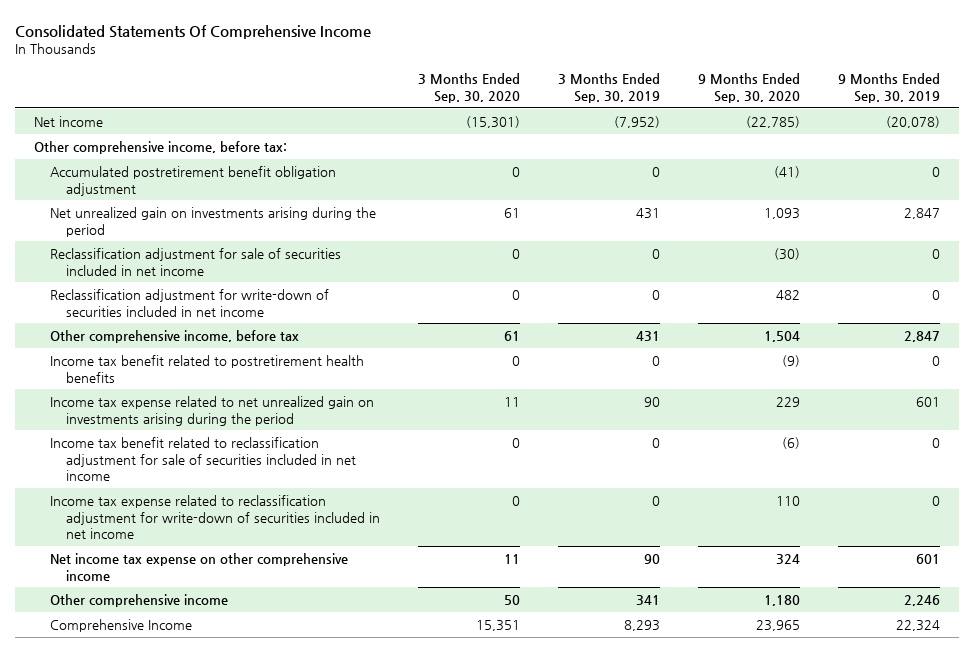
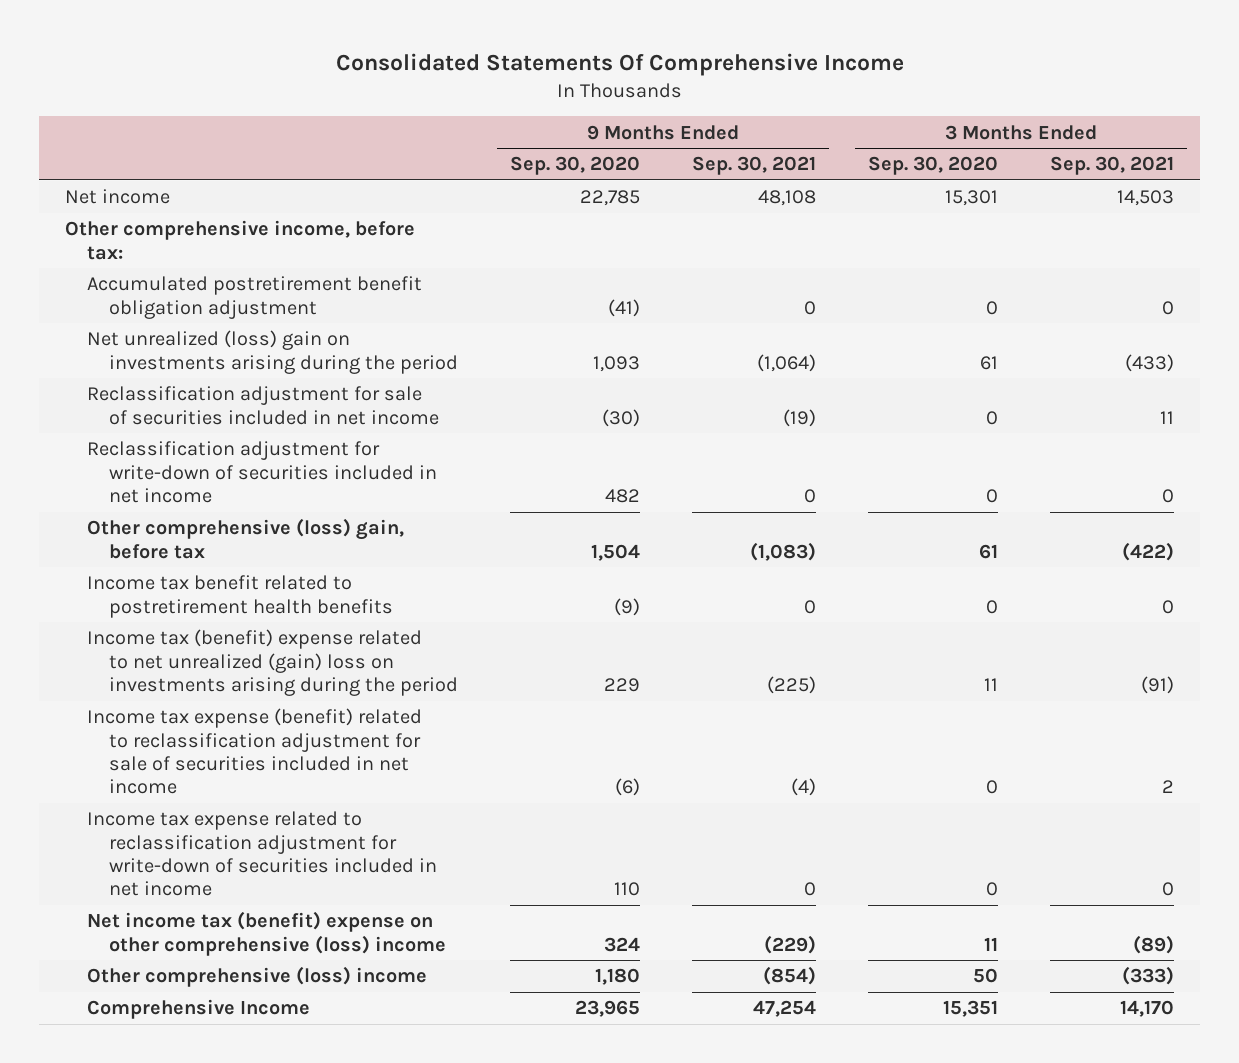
[557,73,660,104] 3 Months Ended Sep. 30, 2019 -> none
[837,73,940,104] 9 Months Ended Sep. 30, 2019 -> none
none -> [692,156,817,176] Sep. 30, 2021
none -> [1050,156,1175,176] Sep. 30, 2021
[466,115,521,128] (15,301) -> [945,190,999,207] 15,301
[745,115,800,128] (22,785) -> [580,190,641,207] 22,785
[50,206,377,237] Net unrealized gain on investments arising during the period -> [87,330,459,374] Net unrealized (loss) gain on investments arising during the period
[50,329,300,343] Other comprehensive income, before tax -> [87,518,405,559] Other comprehensive (loss) gain, before tax
[50,395,375,426] Income tax expense related to net unrealized gain on investments arising during the period -> [87,629,459,697] Income tax (benefit) expense related to net unrealized (gain) loss on investments arising during the period
[50,436,357,482] Income tax benefit related to reclassification adjustment for sale of securities included in net income -> [87,708,423,795] Income tax expense (benefit) related to reclassification adjustment for sale of securities included in net income
[50,552,349,581] Net income tax expense on other comprehensive income -> [87,911,447,956] Net income tax (benefit) expense on other comprehensive (loss) income
[50,593,229,607] Other comprehensive income -> [87,966,428,988] Other comprehensive (loss) income

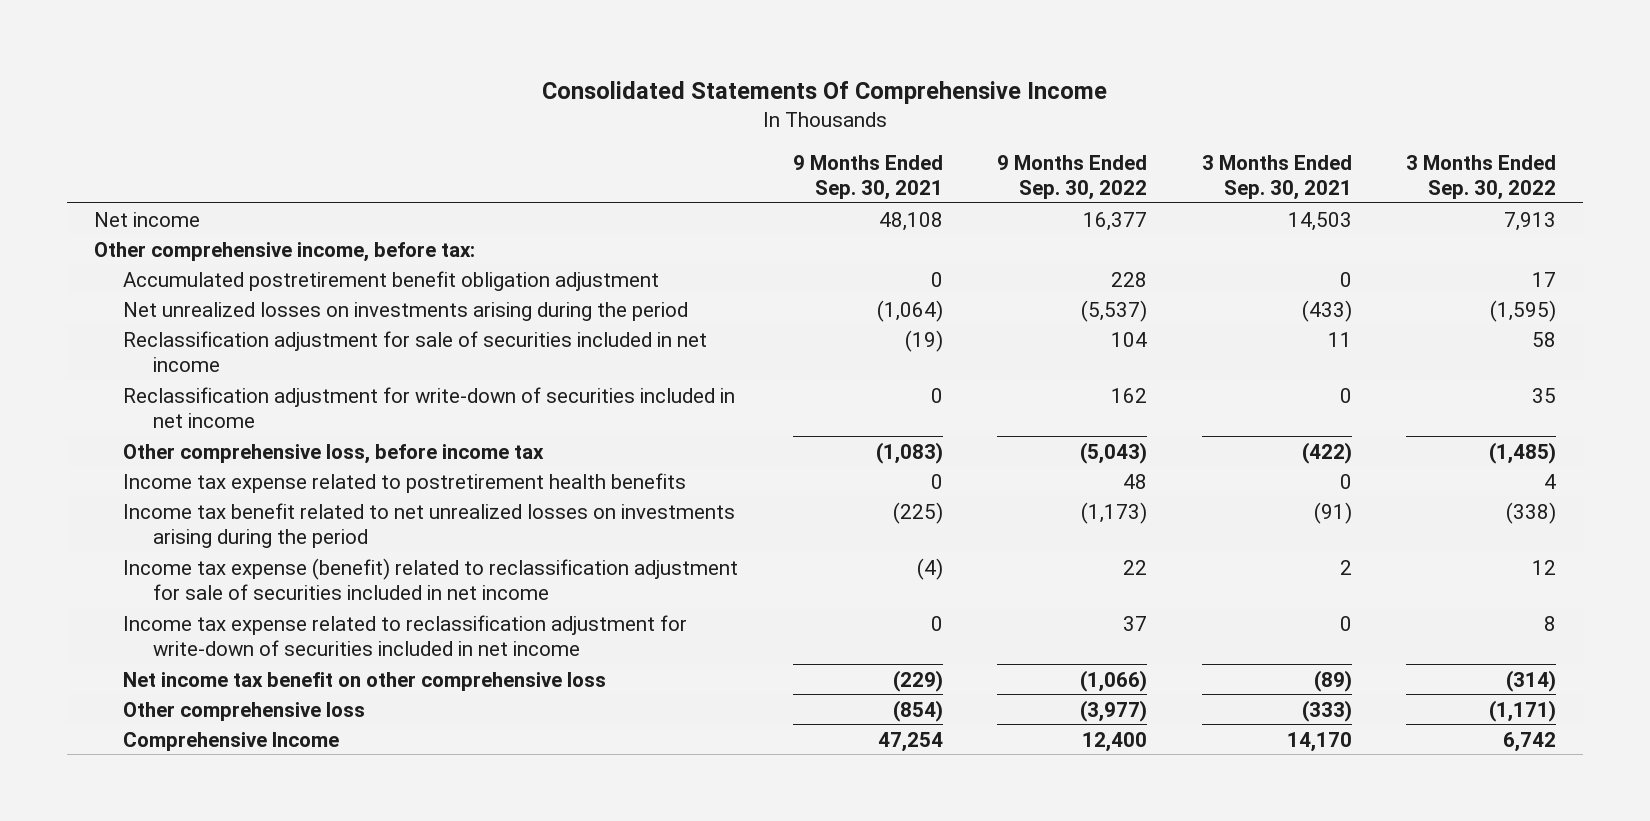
[510,156,641,176] Sep. 30, 2020 -> none
[868,156,999,176] Sep. 30, 2020 -> none
none -> [997,154,1148,200] 9 Months Ended Sep. 30, 2022
none -> [1406,154,1557,200] 3 Months Ended Sep. 30, 2022
[87,330,459,374] Net unrealized (loss) gain on investments arising during the period -> [123,301,689,321] Net unrealized losses on investments arising during the period
[87,518,405,559] Other comprehensive (loss) gain, before tax -> [123,443,545,464] Other comprehensive loss, before income tax
[87,575,394,618] Income tax benefit related to postretirement health benefits -> [123,472,687,493] Income tax expense related to postretirement health benefits
[87,629,459,697] Income tax (benefit) expense related to net unrealized (gain) loss on investments arising during the period -> [123,502,736,548] Income tax benefit related to net unrealized losses on investments arising during the period
[87,911,447,956] Net income tax (benefit) expense on other comprehensive (loss) income -> [123,671,607,691] Net income tax benefit on other comprehensive loss
[87,966,428,988] Other comprehensive (loss) income -> [123,701,366,721] Other comprehensive loss

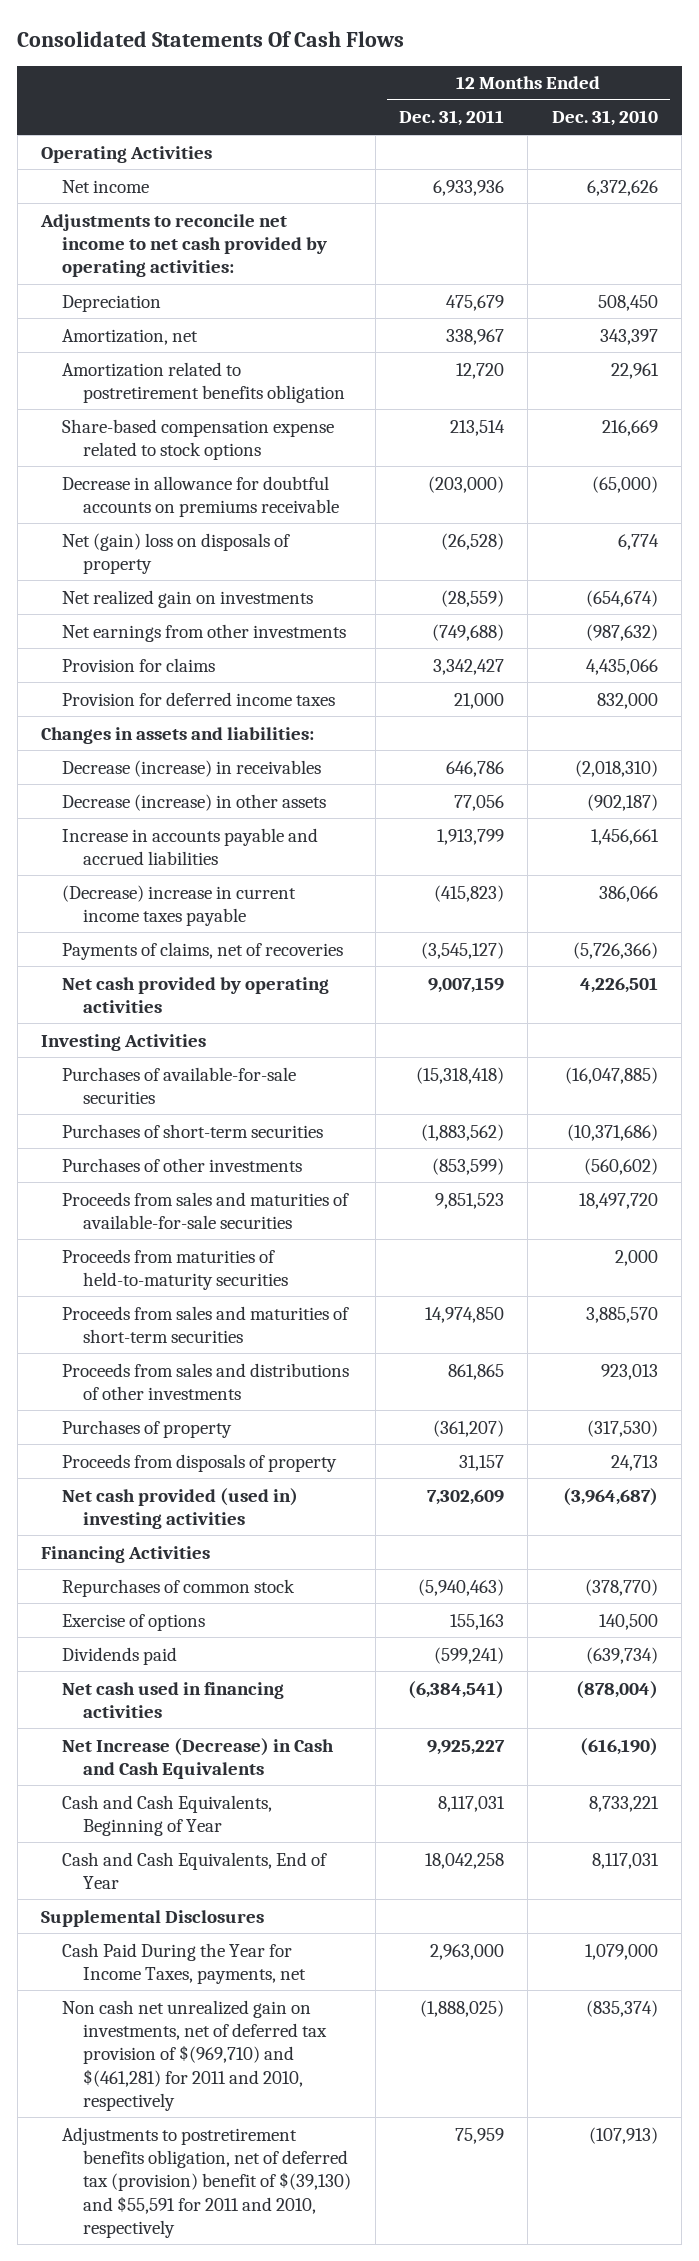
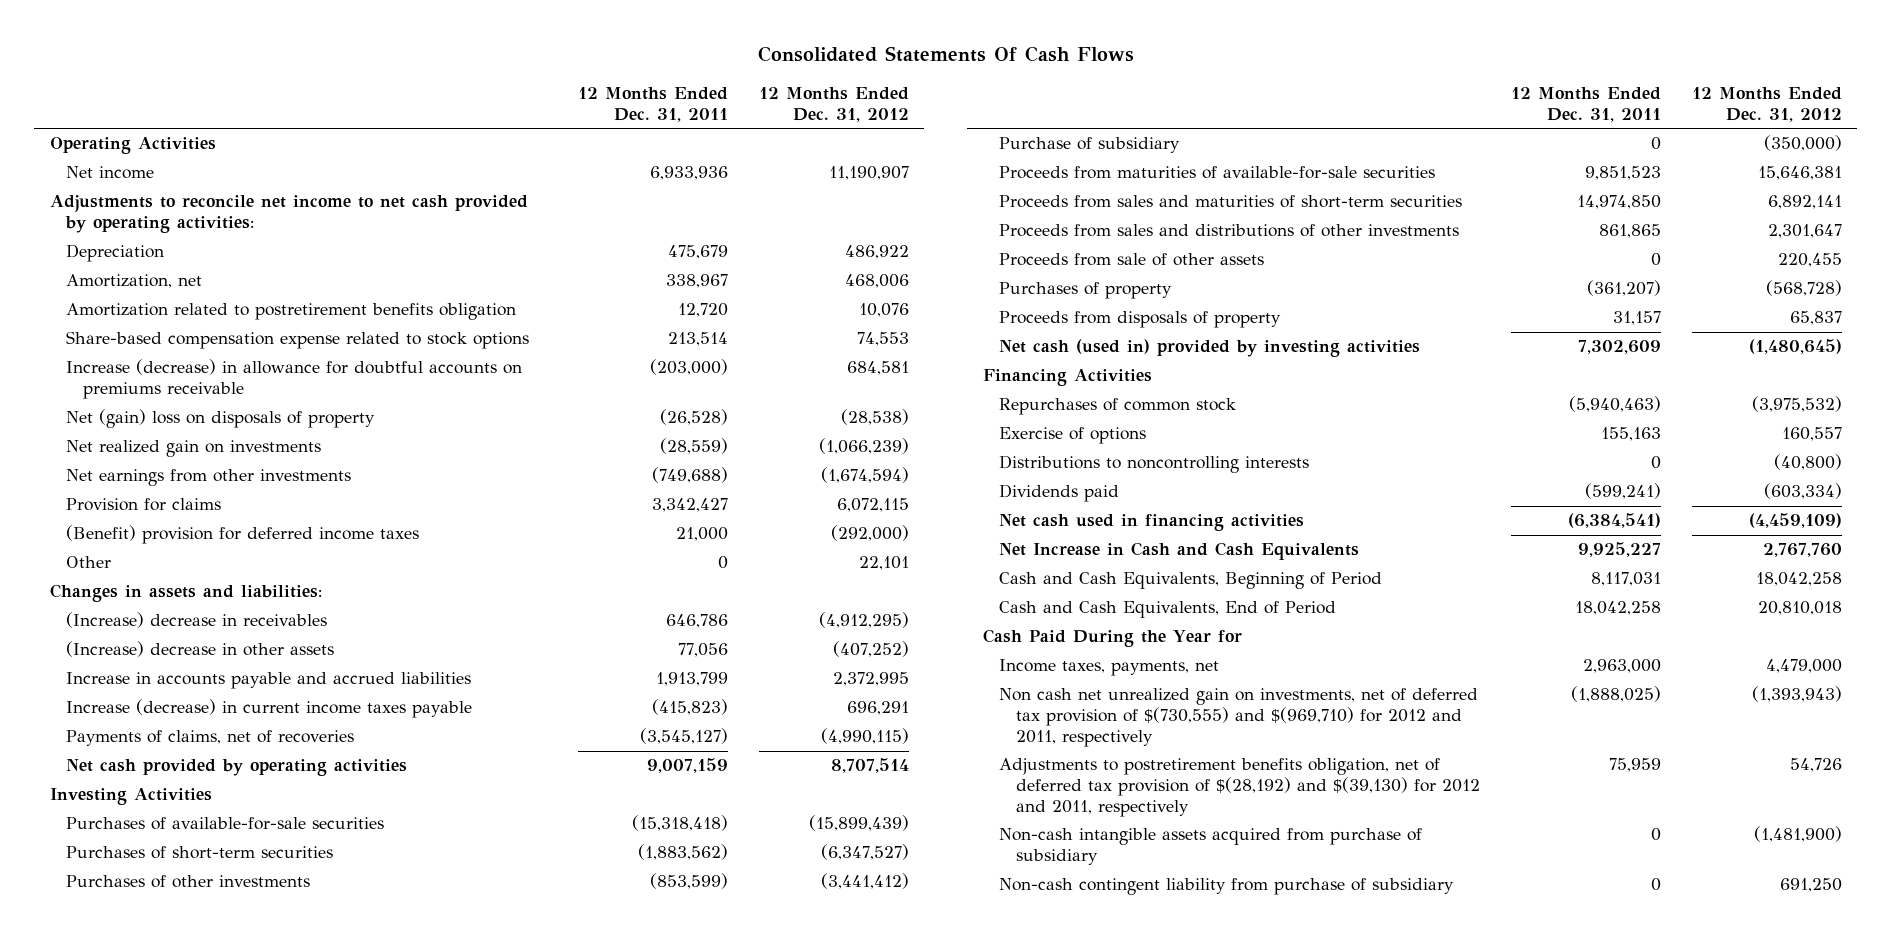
[551,110,658,127] Dec. 31, 2010 -> none
none -> [758,86,909,122] 12 Months Ended Dec. 31, 2012
[62,475,340,517] Decrease in allowance for doubtful accounts on premiums receivable -> [66,359,523,400] Increase (decrease) in allowance for doubtful accounts on premiums receivable
[62,691,336,706] Provision for deferred income taxes -> [66,525,420,545] (Benefit) provision for deferred income taxes
none -> [66,556,112,569] Other
[62,759,322,777] Decrease (increase) in receivables -> [66,612,328,629] (Increase) decrease in receivables
[62,793,327,811] Decrease (increase) in other assets -> [66,641,335,658] (Increase) decrease in other assets
[62,884,297,926] (Decrease) increase in current income taxes payable -> [66,699,473,719] Increase (decrease) in current income taxes payable
[62,1248,289,1290] Proceeds from maturities of held-to-maturity securities -> none
none -> [999,137,1181,154] Purchase of subsidiary
[62,1191,350,1229] Proceeds from sales and maturities of available-for-sale securities -> [999,166,1436,180] Proceeds from maturities of available-for-sale securities
none -> [999,253,1265,267] Proceeds from sale of other assets
[62,1487,299,1529] Net cash provided (used in) investing activities -> [999,339,1421,358] Net cash (used in) provided by investing activities
none -> [999,455,1310,474] Distributions to noncontrolling interests
[41,1909,265,1927] Supplemental Disclosures -> none
[62,1737,335,1779] Net Increase (Decrease) in Cash and Cash Equivalents -> [999,542,1360,561] Net Increase in Cash and Cash Equivalents
[62,1794,273,1836] Cash and Cash Equivalents, Beginning of Year -> [999,572,1383,590] Cash and Cash Equivalents, Beginning of Period
[62,1851,328,1889] Cash and Cash Equivalents, End of Year -> [999,601,1337,619] Cash and Cash Equivalents, End of Period
none -> [982,629,1242,648] Cash Paid During the Year for
[62,1942,307,1984] Cash Paid During the Year for Income Taxes, payments, net -> [999,659,1220,677] Income taxes, payments, net
[62,1999,328,2111] Non cash net unrealized gain on investments, net of deferred tax provision of $(969,710) and $(461,281) for 2011 and 2010, respectively -> [999,688,1479,748] Non cash net unrealized gain on investments, net of deferred tax provision of $(730,555) and $(969,710) for 2012 and 2011, respectively
[62,2126,352,2238] Adjustments to postretirement benefits obligation, net of deferred tax (provision) benefit of $(39,130) and $55,591 for 2011 and 2010, respectively -> [999,758,1481,818] Adjustments to postretirement benefits obligation, net of deferred tax provision of $(28,192) and $(39,130) for 2012 and 2011, respectively
none -> [999,828,1423,866] Non-cash intangible assets acquired from purchase of subsidiary
none -> [999,878,1455,896] Non-cash contingent liability from purchase of subsidiary

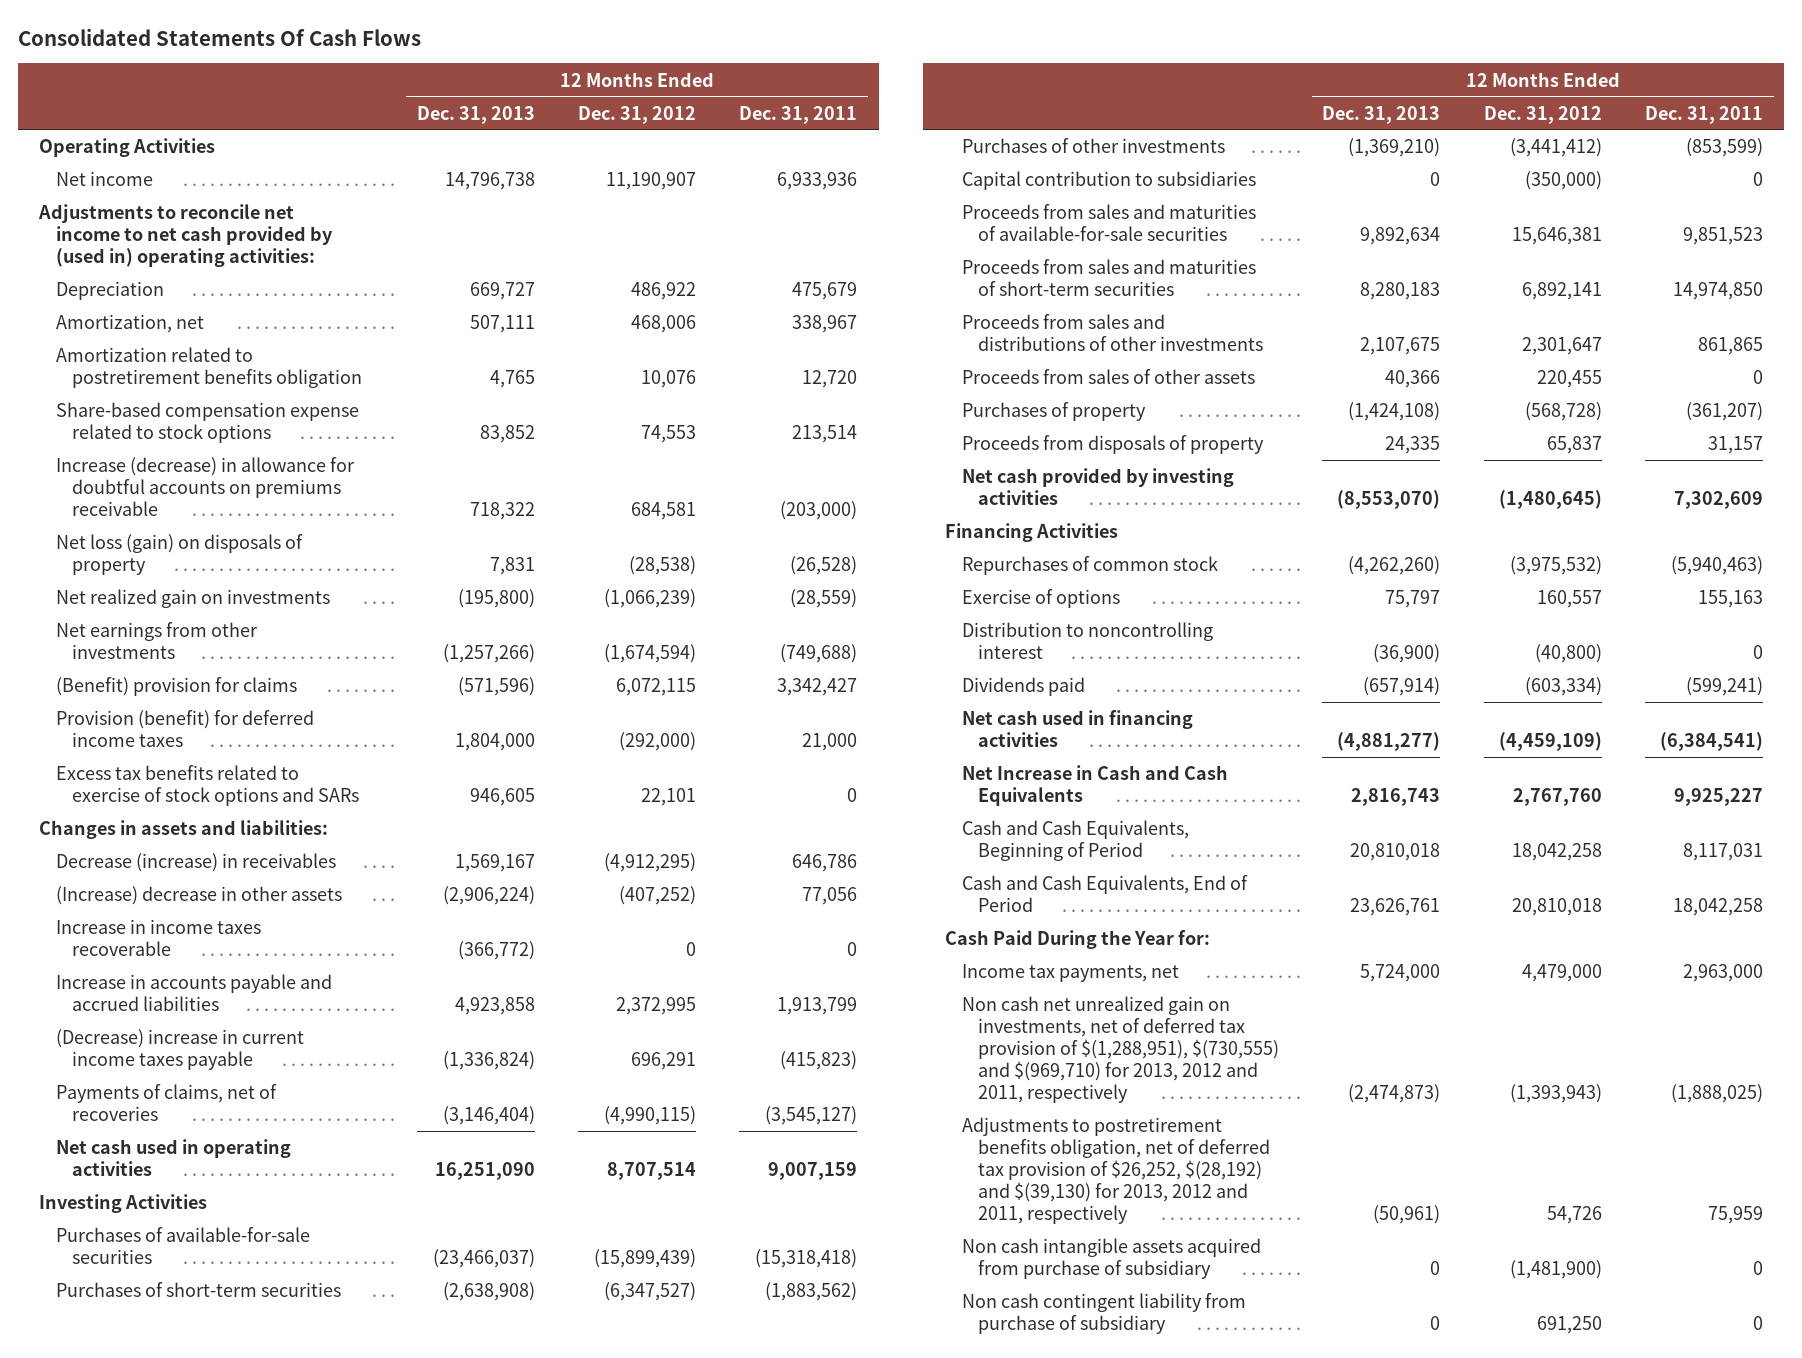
none -> [416,105,535,124] Dec. 31, 2013
[49,195,528,234] Adjustments to reconcile net income to net cash provided by operating activities: -> [38,204,333,268] Adjustments to reconcile net income to net cash provided by (used in) operating activities:
[66,409,376,429] Net (gain) loss on disposals of property -> [55,534,303,576] Net loss (gain) on disposals of property
[66,498,222,512] Provision for claims -> [55,677,297,697] (Benefit) provision for claims
[66,525,420,545] (Benefit) provision for deferred income taxes -> [55,710,314,748] Provision (benefit) for deferred income taxes
[66,556,112,569] Other -> [55,765,360,807] Excess tax benefits related to exercise of stock options and SARs
[66,612,328,629] (Increase) decrease in receivables -> [55,853,336,873] Decrease (increase) in receivables
none -> [55,919,261,957] Increase in income taxes recoverable
[66,699,473,719] Increase (decrease) in current income taxes payable -> [55,1029,304,1071] (Decrease) increase in current income taxes payable
[66,759,408,777] Net cash provided by operating activities -> [55,1139,291,1177] Net cash used in operating activities
[999,137,1181,154] Purchase of subsidiary -> [961,171,1256,191] Capital contribution to subsidiaries
[999,166,1436,180] Proceeds from maturities of available-for-sale securities -> [961,204,1256,242] Proceeds from sales and maturities of available-for-sale securities
[999,253,1265,267] Proceeds from sale of other assets -> [961,369,1255,385] Proceeds from sales of other assets
[999,339,1421,358] Net cash (used in) provided by investing activities -> [961,468,1234,506] Net cash provided by investing activities
[999,455,1310,474] Distributions to noncontrolling interests -> [961,622,1213,660] Distribution to noncontrolling interest
[982,629,1242,648] Cash Paid During the Year for -> [945,930,1211,950] Cash Paid During the Year for:
[999,659,1220,677] Income taxes, payments, net -> [961,964,1179,983] Income tax payments, net
[999,688,1479,748] Non cash net unrealized gain on investments, net of deferred tax provision of $(730,555) and $(969,710) for 2012 and 2011, respectively -> [961,996,1280,1104] Non cash net unrealized gain on investments, net of deferred tax provision of $(1,288,951), $(730,555) and $(969,710) for 2013, 2012 and 2011, respectively
[999,758,1481,818] Adjustments to postretirement benefits obligation, net of deferred tax provision of $(28,192) and $(39,130) for 2012 and 2011, respectively -> [961,1117,1271,1225] Adjustments to postretirement benefits obligation, net of deferred tax provision of $26,252, $(28,192) and $(39,130) for 2013, 2012 and 2011, respectively
[999,828,1423,866] Non-cash intangible assets acquired from purchase of subsidiary -> [961,1238,1261,1280] Non cash intangible assets acquired from purchase of subsidiary
[999,878,1455,896] Non-cash contingent liability from purchase of subsidiary -> [961,1293,1246,1335] Non cash contingent liability from purchase of subsidiary

